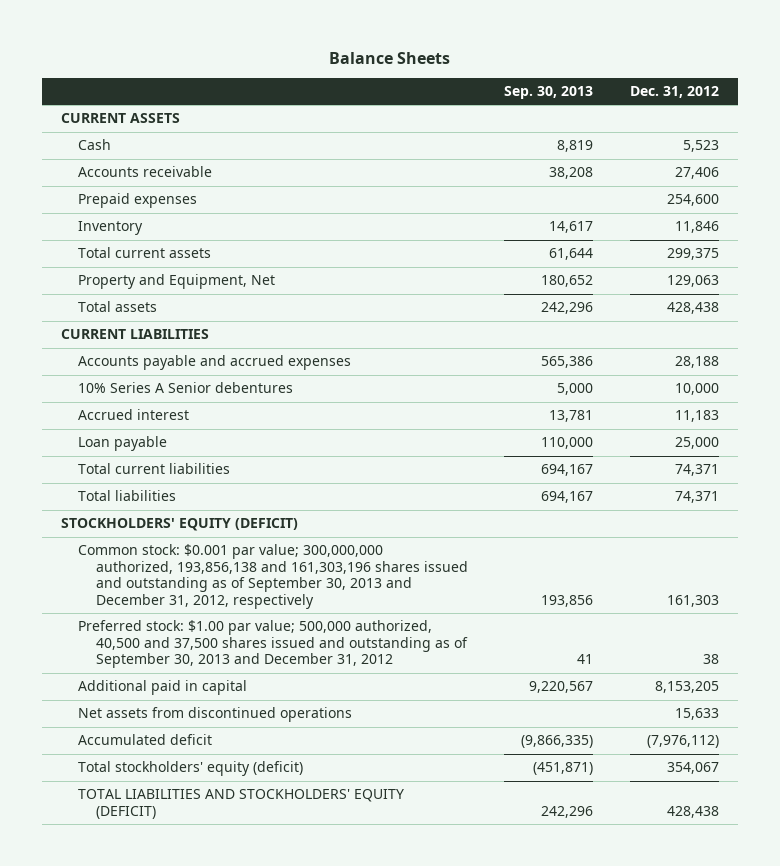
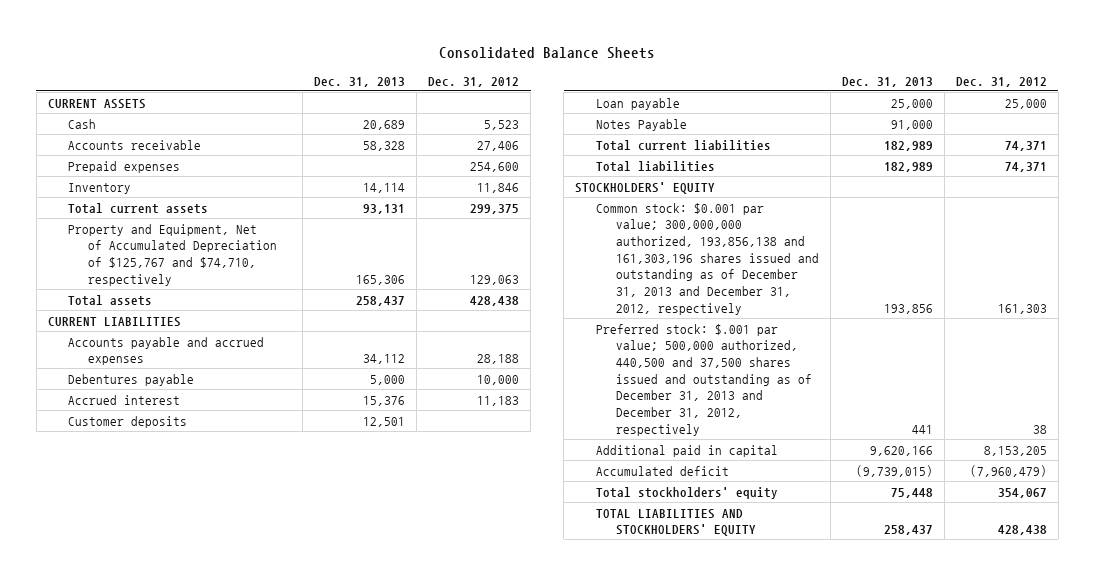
[328,51,450,64] Balance Sheets -> [439,46,656,59] Consolidated Balance Sheets
[504,86,594,100] Sep. 30, 2013 -> none
none -> [314,76,406,87] Dec. 31, 2013
[78,274,276,290] Property and Equipment, Net -> [68,223,278,286] Property and Equipment, Net of Accumulated Depreciation of $125,767 and $74,710, respectively
[78,382,294,394] 10% Series A Senior debentures -> none
none -> [68,373,195,386] Debentures payable
none -> [68,415,188,428] Customer deposits
none -> [595,118,687,131] Notes Payable
[60,518,298,532] STOCKHOLDERS' EQUITY (DEFICIT) -> [575,181,716,194] STOCKHOLDERS' EQUITY
[78,544,468,609] Common stock: $0.001 par value; 300,000,000 authorized, 193,856,138 and 161,303,196 shares issued and outstanding as of September 30, 2013 and December 31, 2012, respectively -> [595,202,820,315] Common stock: $0.001 par value; 300,000,000 authorized, 193,856,138 and 161,303,196 shares issued and outstanding as of December 31, 2013 and December 31, 2012, respectively
[78,620,468,669] Preferred stock: $1.00 par value; 500,000 authorized, 40,500 and 37,500 shares issued and outstanding as of September 30, 2013 and December 31, 2012 -> [595,323,813,436] Preferred stock: $.001 par value; 500,000 authorized, 440,500 and 37,500 shares issued and outstanding as of December 31, 2013 and December 31, 2012, respectively
[78,707,353,723] Net assets from discontinued operations -> none
[647,735,720,749] (7,976,112) -> [969,464,1047,477] (7,960,479)
[78,761,304,777] Total stockholders' equity (deficit) -> [595,486,778,499] Total stockholders' equity
[78,789,405,819] TOTAL LIABILITIES AND STOCKHOLDERS' EQUITY (DEFICIT) -> [595,508,757,537] TOTAL LIABILITIES AND STOCKHOLDERS' EQUITY

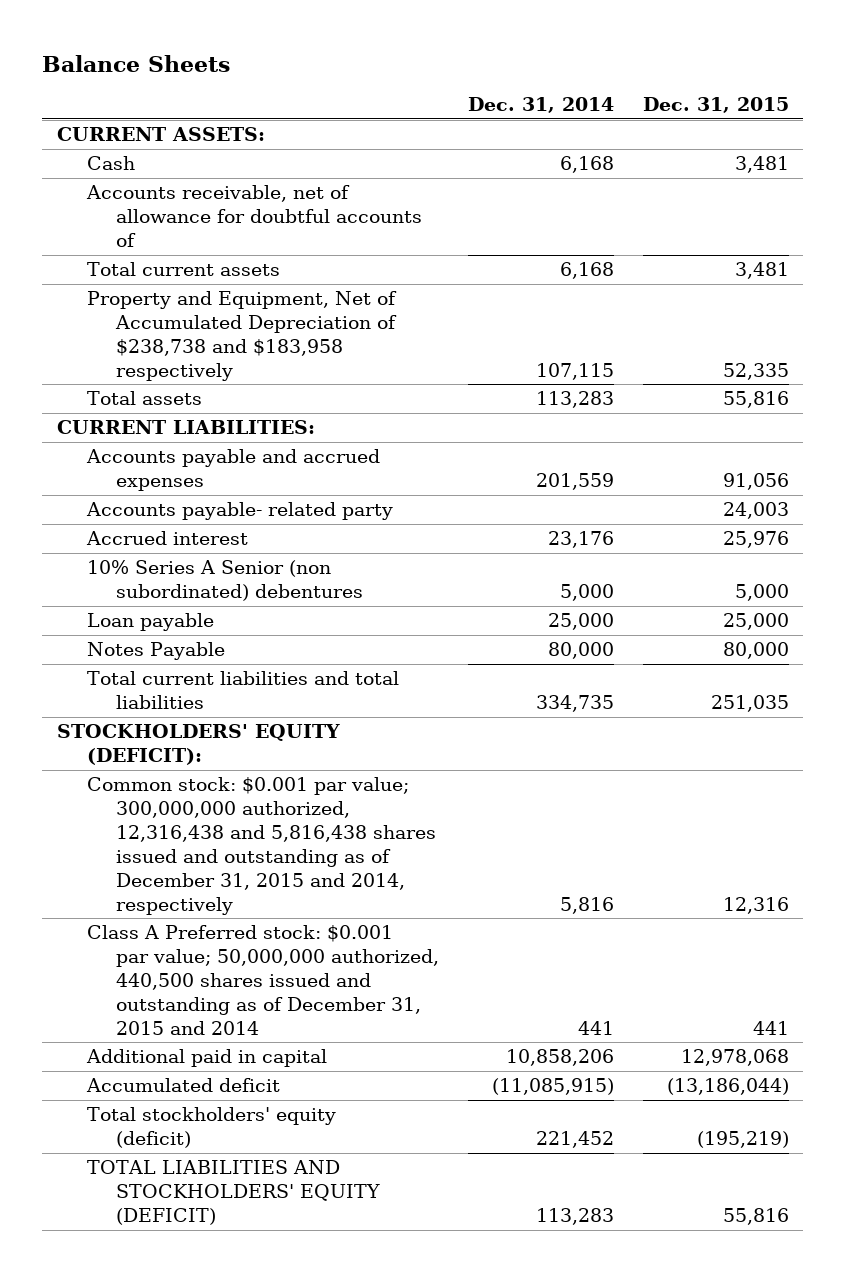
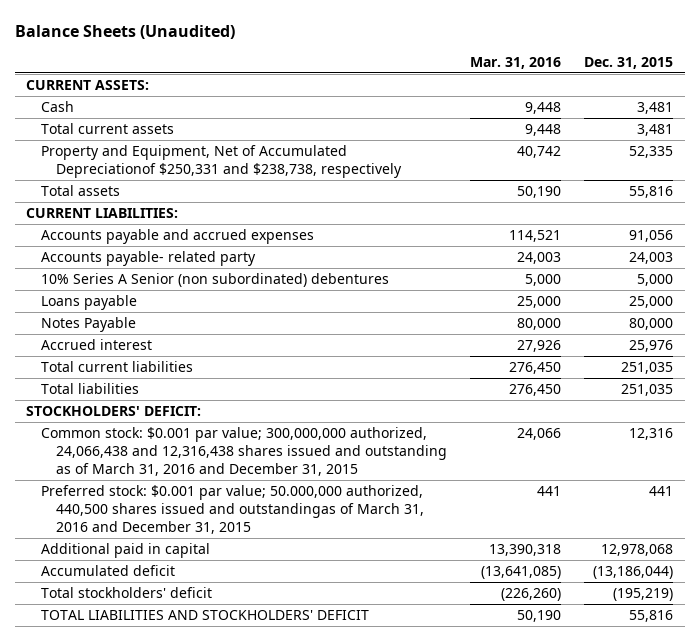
[42,54,231,72] Balance Sheets -> [14,24,235,39] Balance Sheets (Unaudited)
[468,97,615,114] Dec. 31, 2014 -> none
none -> [470,56,562,69] Mar. 31, 2016
[85,185,423,248] Accounts receivable, net of allowance for doubtful accounts of -> none
[86,291,398,381] Property and Equipment, Net of Accumulated Depreciation of $238,738 and $183,958 respectively -> [41,145,403,179] Property and Equipment, Net of Accumulated Depreciationof $250,331 and $238,738, respectively
[86,613,214,632] Loan payable -> [41,295,138,311] Loans payable
[85,531,248,546] Accrued interest -> [41,339,153,351] Accrued interest
[86,671,399,710] Total current liabilities and total liabilities -> [41,361,194,373] Total current liabilities
none -> [41,383,140,395] Total liabilities
[56,724,340,766] STOCKHOLDERS' EQUITY (DEFICIT): -> [26,406,202,417] STOCKHOLDERS' DEFICIT:
[86,777,437,915] Common stock: $0.001 par value; 300,000,000 authorized, 12,316,438 and 5,816,438 shares issued and outstanding as of December 31, 2015 and 2014, respectively -> [41,427,448,477] Common stock: $0.001 par value; 300,000,000 authorized, 24,066,438 and 12,316,438 shares issued and outstanding as of March 31, 2016 and December 31, 2015
[86,925,440,1035] Class A Preferred stock: $0.001 par value; 50,000,000 authorized, 440,500 shares issued and outstanding as of December 31, 2015 and 2014 -> [41,485,425,535] Preferred stock: $0.001 par value; 50.000,000 authorized, 440,500 shares issued and outstandingas of March 31, 2016 and December 31, 2015
[86,1107,336,1149] Total stockholders' equity (deficit) -> [41,587,213,599] Total stockholders' deficit
[86,1160,381,1226] TOTAL LIABILITIES AND STOCKHOLDERS' EQUITY (DEFICIT) -> [41,610,370,621] TOTAL LIABILITIES AND STOCKHOLDERS' DEFICIT

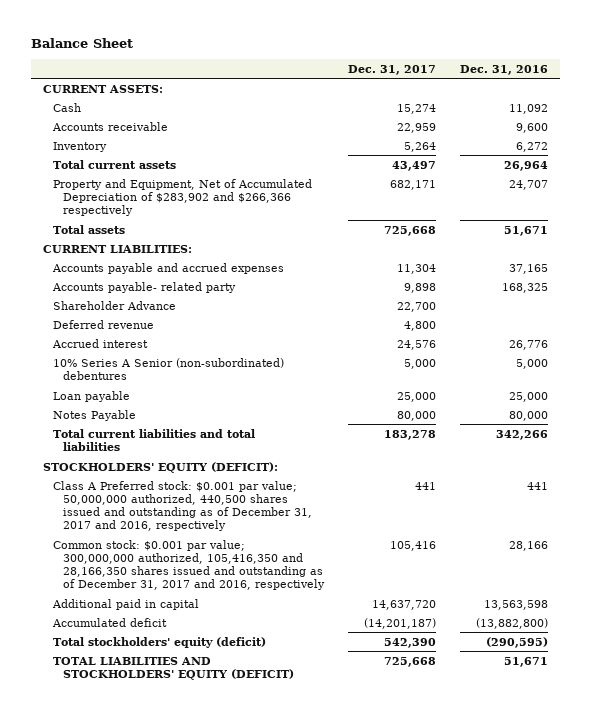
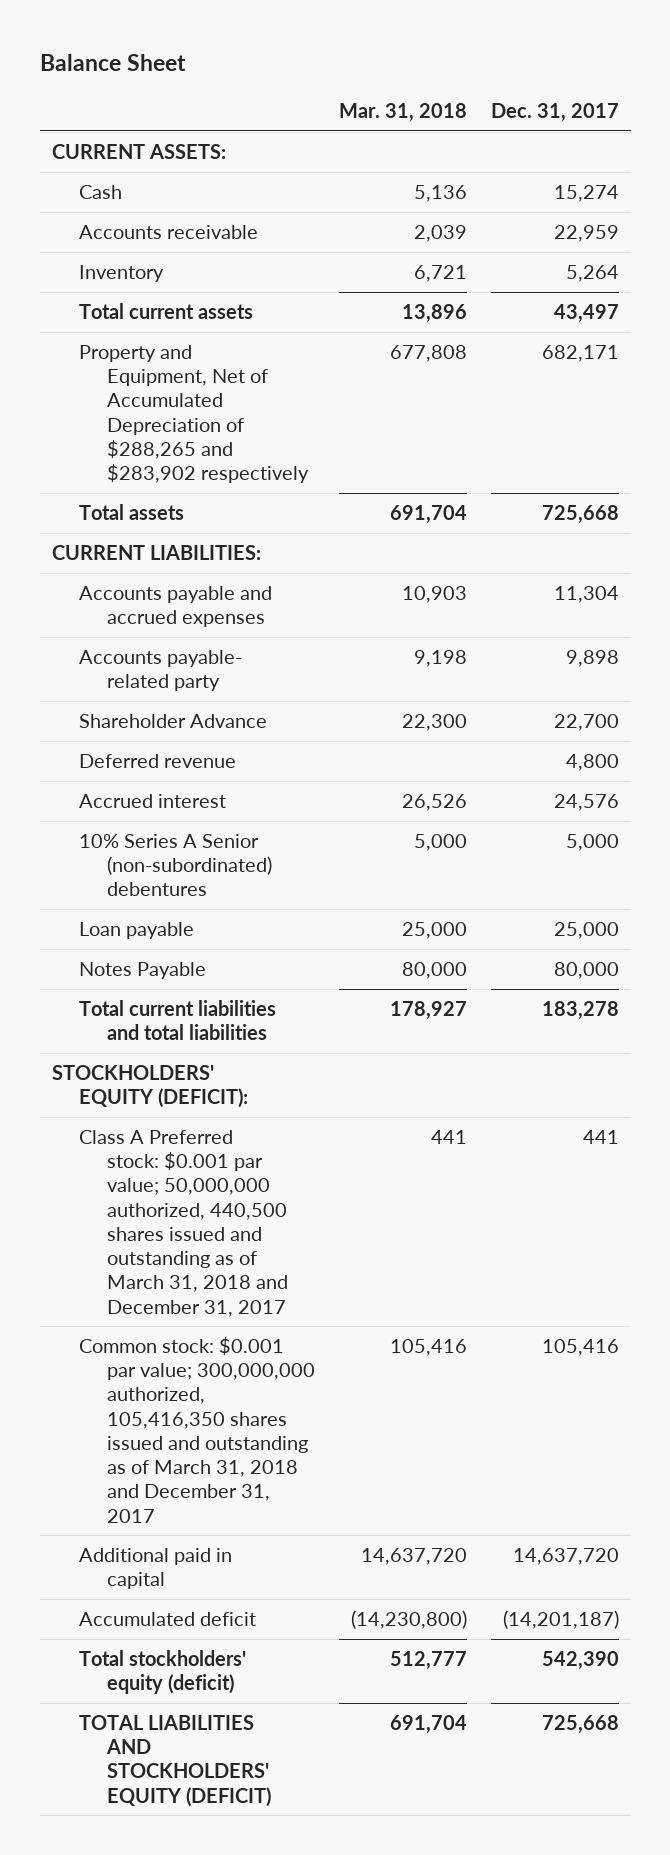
[459,64,548,75] Dec. 31, 2016 -> none
none -> [338,102,467,122] Mar. 31, 2018
[52,178,312,217] Property and Equipment, Net of Accumulated Depreciation of $283,902 and $266,366 respectively -> [79,345,309,484] Property and Equipment, Net of Accumulated Depreciation of $288,265 and $283,902 respectively
[52,480,313,532] Class A Preferred stock: $0.001 par value; 50,000,000 authorized, 440,500 shares issued and outstanding as of December 31, 2017 and 2016, respectively -> [79,1130,288,1317] Class A Preferred stock: $0.001 par value; 50,000,000 authorized, 440,500 shares issued and outstanding as of March 31, 2018 and December 31, 2017
[52,539,326,591] Common stock: $0.001 par value; 300,000,000 authorized, 105,416,350 and 28,166,350 shares issued and outstanding as of December 31, 2017 and 2016, respectively -> [79,1337,315,1523] Common stock: $0.001 par value; 300,000,000 authorized, 105,416,350 shares issued and outstanding as of March 31, 2018 and December 31, 2017

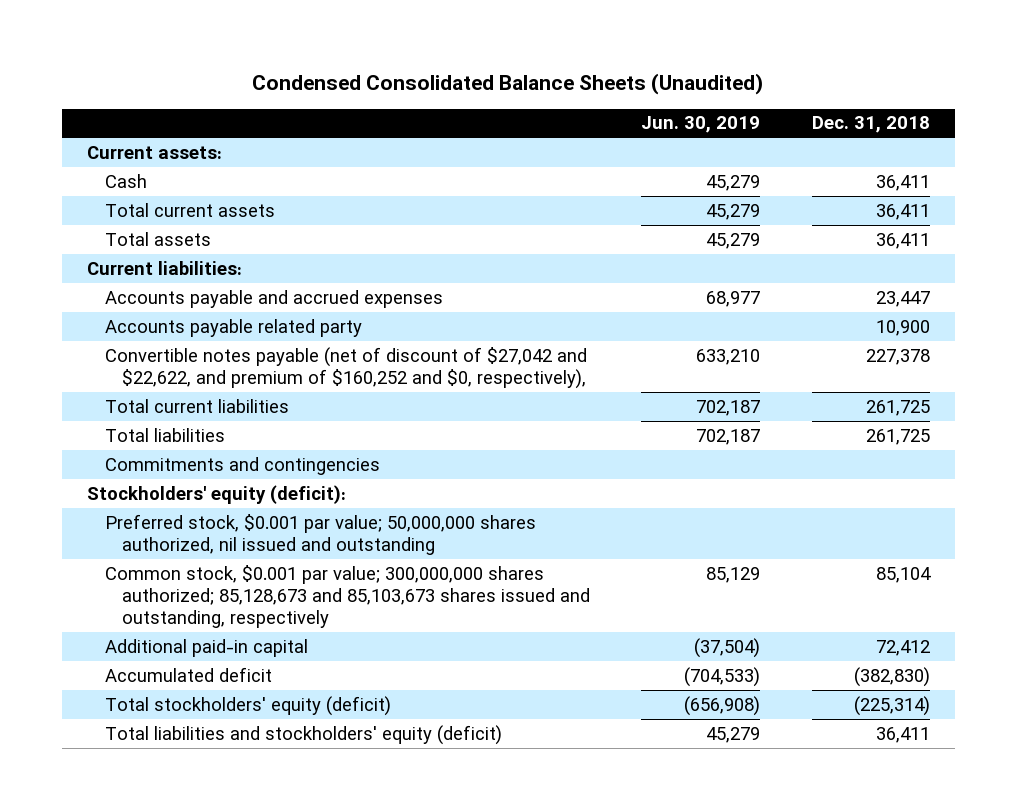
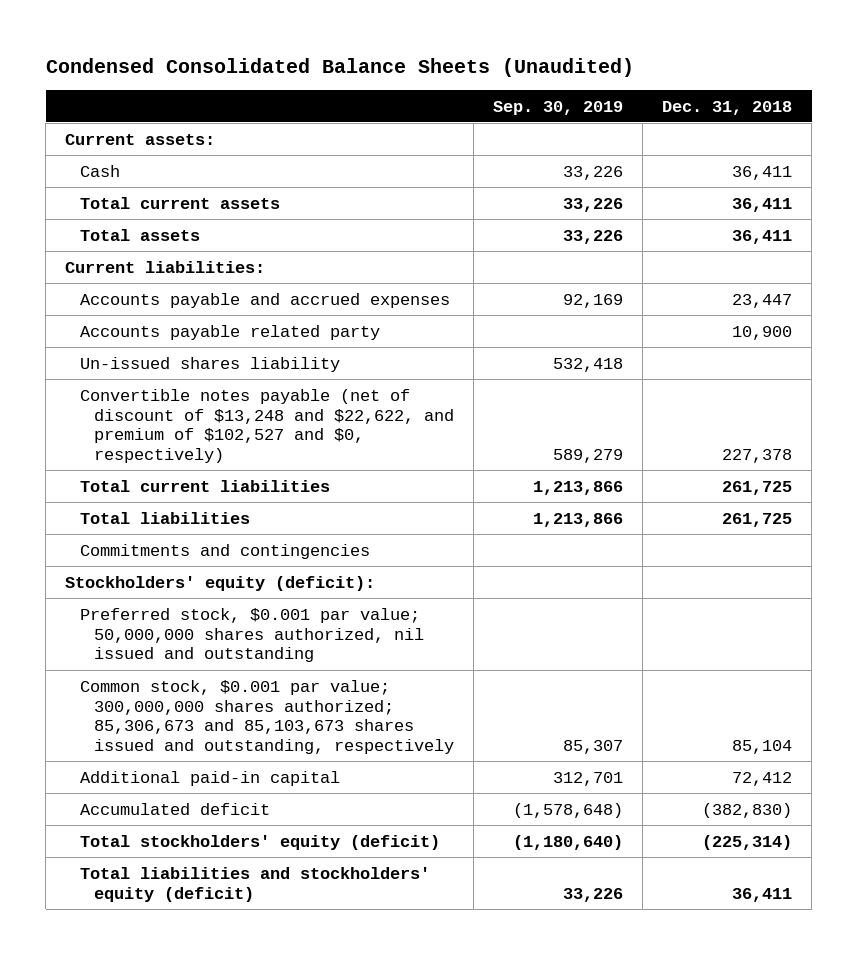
[641,116,761,134] Jun. 30, 2019 -> none
none -> [493,100,624,115] Sep. 30, 2019
none -> [79,356,340,372] Un-issued shares liability
[104,346,587,390] Convertible notes payable (net of discount of $27,042 and $22,622, and premium of $160,252 and $0, respectively), -> [79,388,455,464] Convertible notes payable (net of discount of $13,248 and $22,622, and premium of $102,527 and $0, respectively)
[104,564,591,629] Common stock, $0.001 par value; 300,000,000 shares authorized; 85,128,673 and 85,103,673 shares issued and outstanding, respectively -> [79,679,455,755] Common stock, $0.001 par value; 300,000,000 shares authorized; 85,306,673 and 85,103,673 shares issued and outstanding, respectively

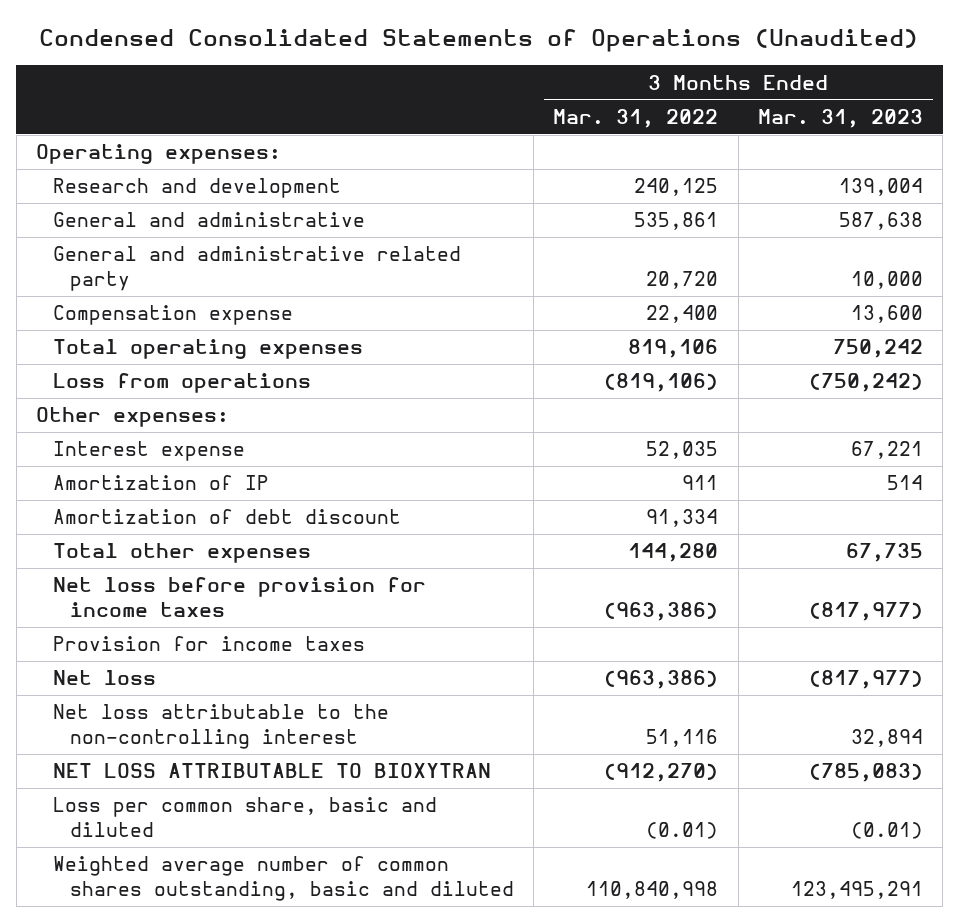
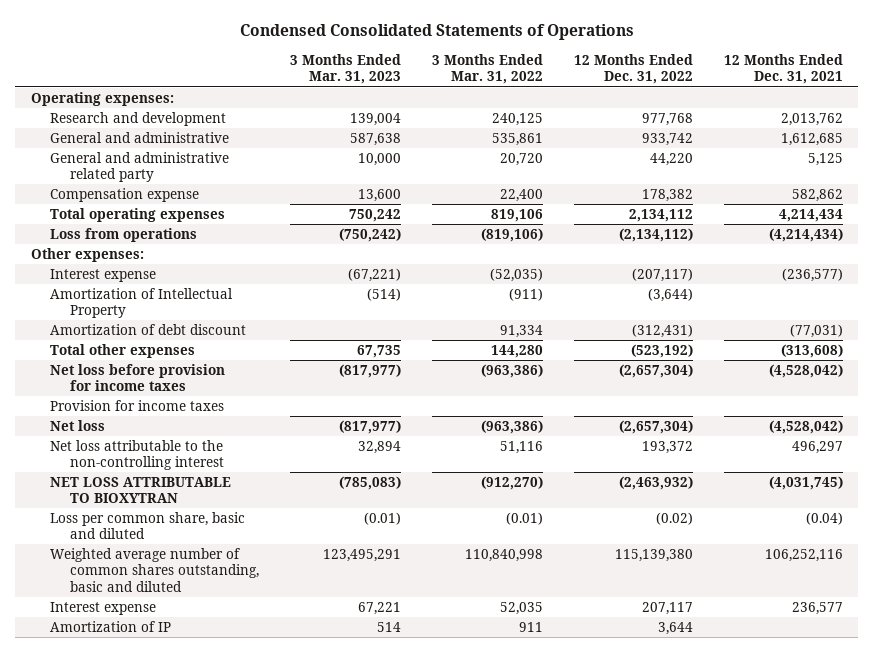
[39,28,919,52] Condensed Consolidated Statements of Operations (Unaudited) -> [239,24,634,41] Condensed Consolidated Statements of Operations
none -> [573,53,693,85] 12 Months Ended Dec. 31, 2022
none -> [723,53,843,85] 12 Months Ended Dec. 31, 2021
none -> [50,268,157,282] Interest expense
none -> [50,287,234,319] Amortization of Intellectual Property
[52,441,245,462] Interest expense -> [50,601,157,615] Interest expense
[52,475,269,491] Amortization of IP -> [50,620,172,632] Amortization of IP

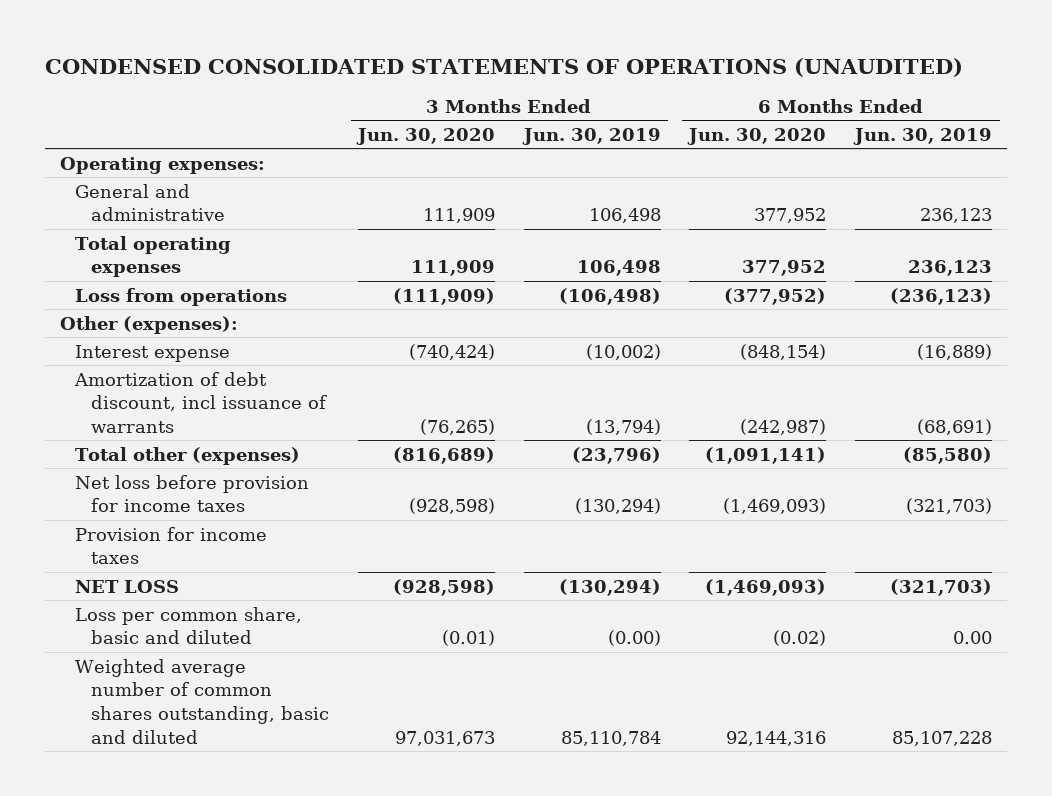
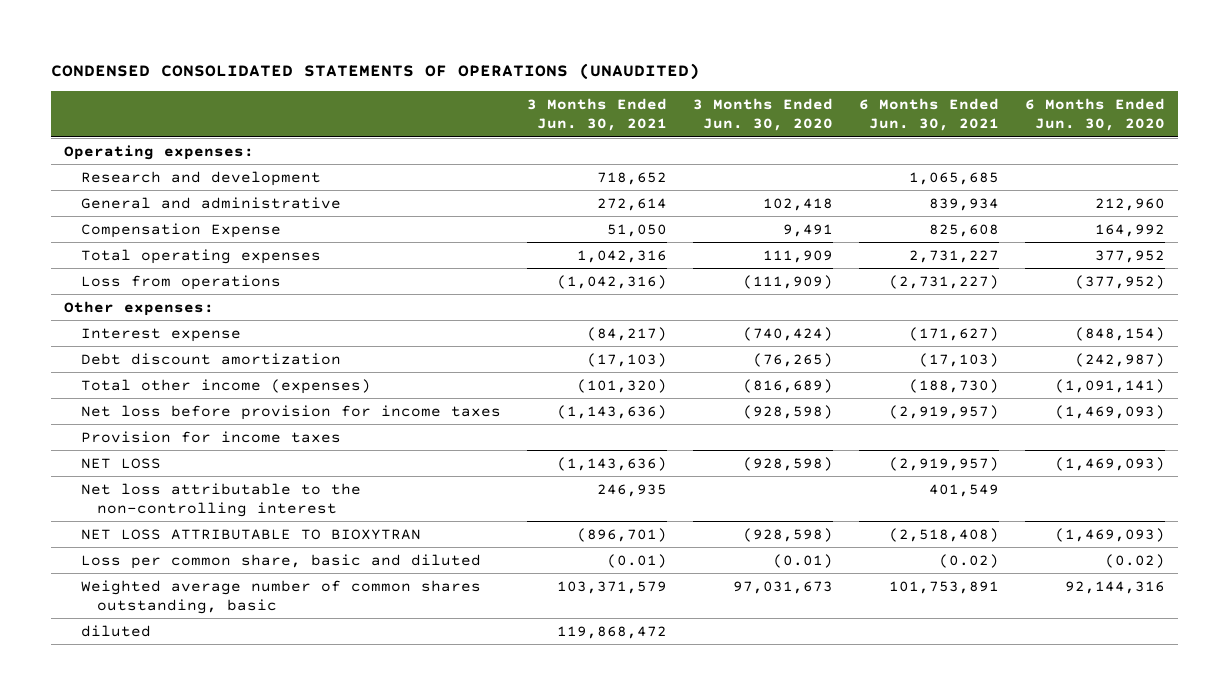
[521,127,661,145] Jun. 30, 2019 -> none
[853,127,993,145] Jun. 30, 2019 -> none
none -> [526,98,667,132] 3 Months Ended Jun. 30, 2021
none -> [858,98,999,132] 6 Months Ended Jun. 30, 2021
none -> [80,170,321,186] Research and development
[422,208,495,224] 111,909 -> [762,197,833,211] 102,418
[754,208,827,224] 377,952 -> [1094,197,1165,211] 212,960
none -> [80,222,281,238] Compensation Expense
[59,315,238,334] Other (expenses): -> [64,300,215,316] Other expenses:
[74,371,327,433] Amortization of debt discount, incl issuance of warrants -> [80,352,341,365] Debt discount amortization
[75,446,301,465] Total other (expenses) -> [80,378,371,394] Total other income (expenses)
none -> [80,482,361,517] Net loss attributable to the non-controlling interest
none -> [80,528,421,540] NET LOSS ATTRIBUTABLE TO BIOXYTRAN
[75,658,329,744] Weighted average number of common shares outstanding, basic and diluted -> [80,579,481,614] Weighted average number of common shares outstanding, basic
none -> [80,624,151,637] diluted

